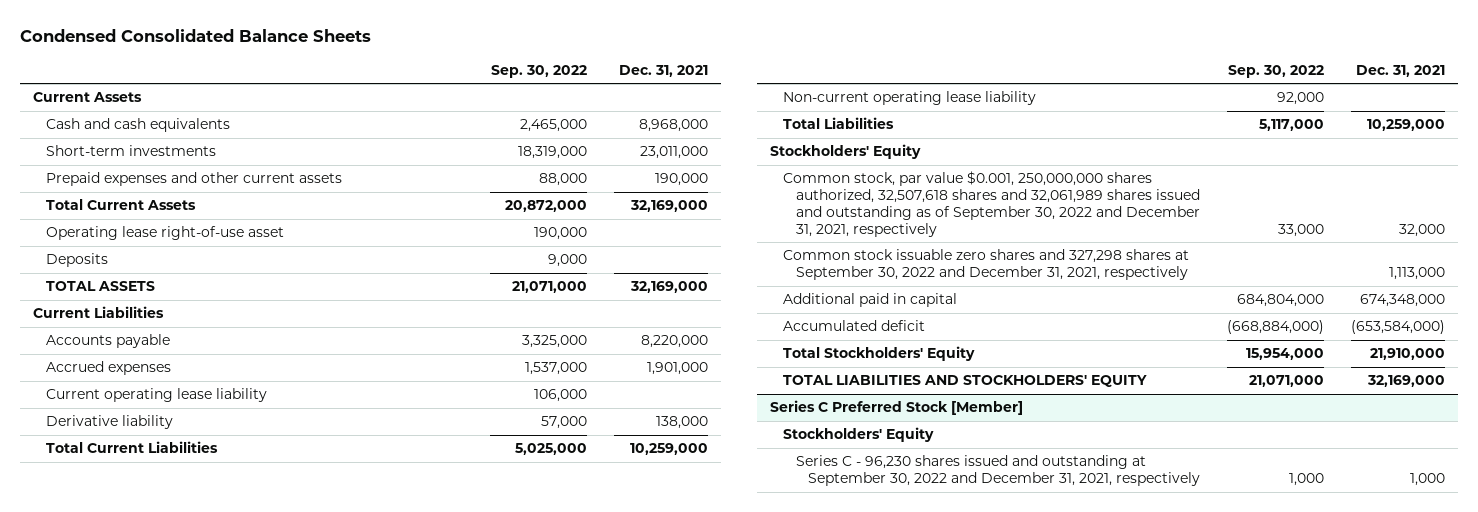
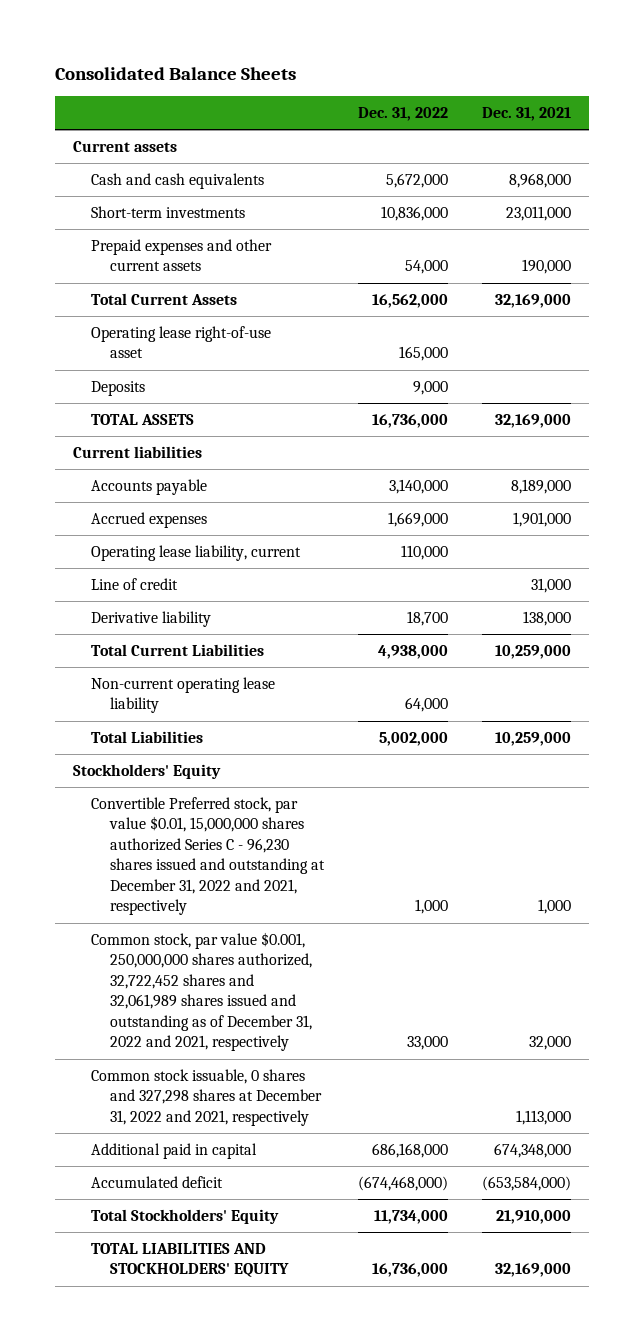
[19,28,371,42] Condensed Consolidated Balance Sheets -> [55,67,297,81] Consolidated Balance Sheets
[490,64,587,78] Sep. 30, 2022 -> none
none -> [358,107,449,122] Dec. 31, 2022
[33,92,143,103] Current Assets -> [72,141,177,153] Current assets
[33,306,165,319] Current Liabilities -> [72,446,202,459] Current liabilities
[640,335,708,349] 8,220,000 -> [511,479,572,495] 8,189,000
[45,388,267,403] Current operating lease liability -> [91,545,302,562] Operating lease liability, current
none -> [91,578,179,591] Line of credit
none -> [91,797,325,916] Convertible Preferred stock, par value $0.01, 15,000,000 shares authorized Series C - 96,230 shares issued and outstanding at December 31, 2022 and 2021, respectively
[783,171,1200,237] Common stock, par value $0.001, 250,000,000 shares authorized, 32,507,618 shares and 32,061,989 shares issued and outstanding as of September 30, 2022 and December 31, 2021, respectively -> [91,932,312,1052] Common stock, par value $0.001, 250,000,000 shares authorized, 32,722,452 shares and 32,061,989 shares issued and outstanding as of December 31, 2022 and 2021, respectively
[783,249,1190,281] Common stock issuable zero shares and 327,298 shares at September 30, 2022 and December 31, 2021, respectively -> [91,1069,322,1126] Common stock issuable, 0 shares and 327,298 shares at December 31, 2022 and 2021, respectively
[770,400,1024,416] Series C Preferred Stock [Member] -> none
[783,427,935,443] Stockholders' Equity -> none
[795,455,1201,487] Series C - 96,230 shares issued and outstanding at September 30, 2022 and December 31, 2021, respectively -> none

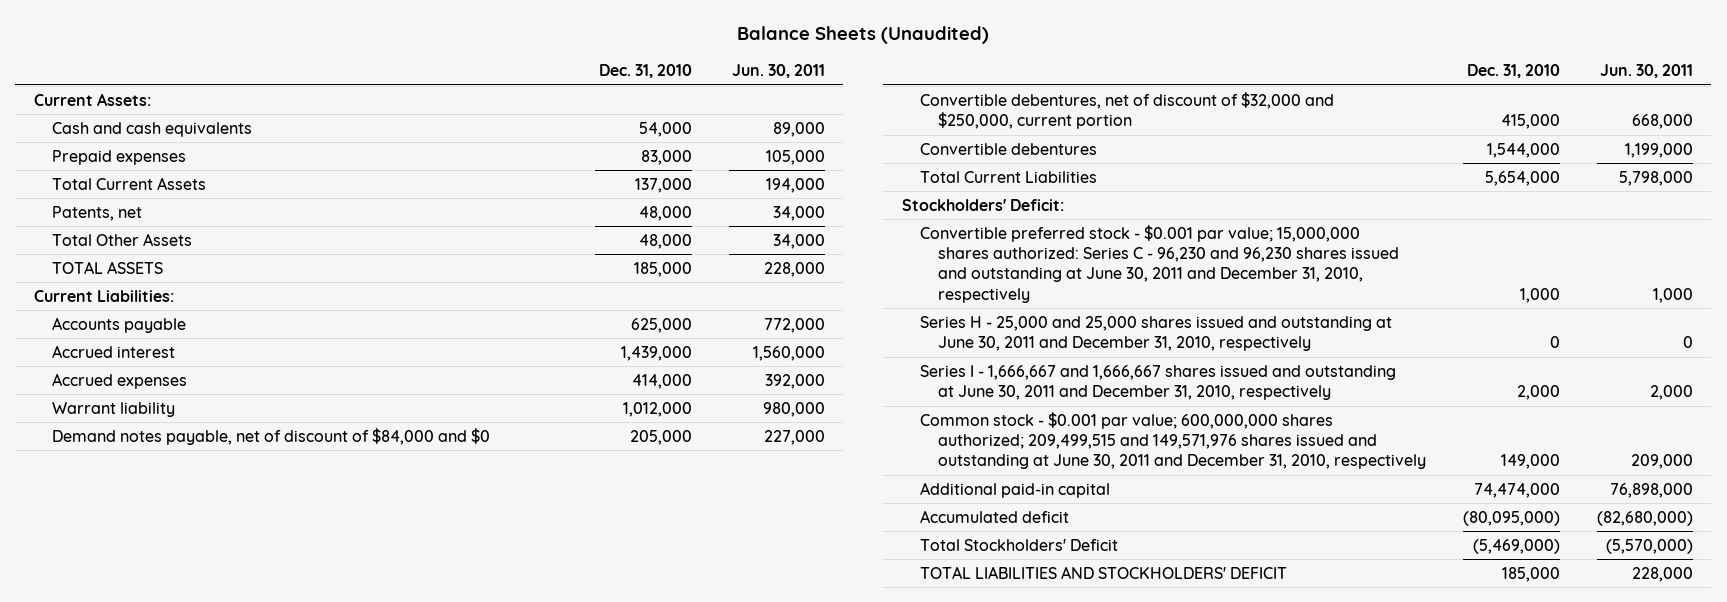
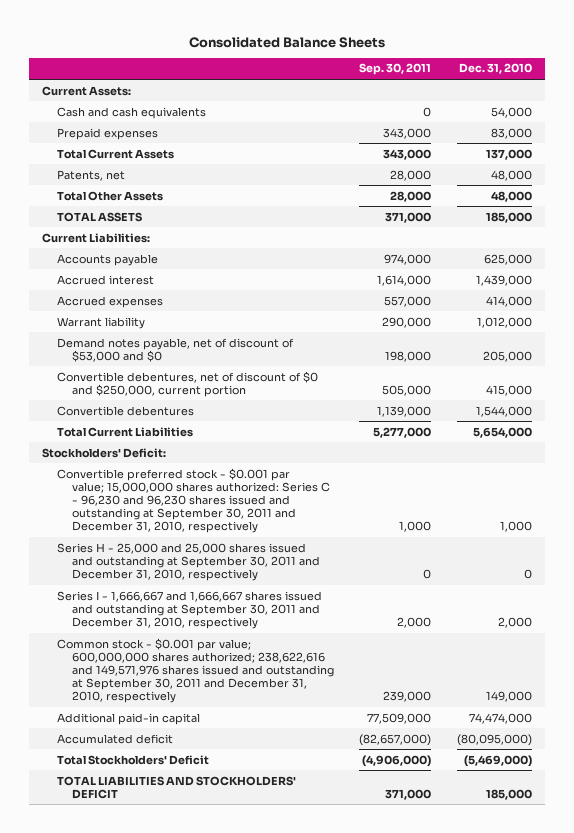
[737,26,990,45] Balance Sheets (Unaudited) -> [188,36,385,48] Consolidated Balance Sheets
[731,64,825,79] Jun. 30, 2011 -> none
none -> [359,63,432,76] Sep. 30, 2011
[51,427,490,445] Demand notes payable, net of discount of $84,000 and $0 -> [56,337,294,362] Demand notes payable, net of discount of $53,000 and $0
[919,91,1334,130] Convertible debentures, net of discount of $32,000 and $250,000, current portion -> [56,370,318,397] Convertible debentures, net of discount of $0 and $250,000, current portion
[919,224,1399,303] Convertible preferred stock - $0.001 par value; 15,000,000 shares authorized: Series C - 96,230 and 96,230 shares issued and outstanding at June 30, 2011 and December 31, 2010, respectively -> [56,467,330,533] Convertible preferred stock - $0.001 par value; 15,000,000 shares authorized: Series C - 96,230 and 96,230 shares issued and outstanding at September 30, 2011 and December 31, 2010, respectively
[919,315,1392,352] Series H - 25,000 and 25,000 shares issued and outstanding at June 30, 2011 and December 31, 2010, respectively -> [56,542,320,581] Series H - 25,000 and 25,000 shares issued and outstanding at September 30, 2011 and December 31, 2010, respectively
[919,364,1396,401] Series I - 1,666,667 and 1,666,667 shares issued and outstanding at June 30, 2011 and December 31, 2010, respectively -> [56,590,322,629] Series I - 1,666,667 and 1,666,667 shares issued and outstanding at September 30, 2011 and December 31, 2010, respectively
[919,411,1426,470] Common stock - $0.001 par value; 600,000,000 shares authorized; 209,499,515 and 149,571,976 shares issued and outstanding at June 30, 2011 and December 31, 2010, respectively -> [56,637,334,703] Common stock - $0.001 par value; 600,000,000 shares authorized; 238,622,616 and 149,571,976 shares issued and outstanding at September 30, 2011 and December 31, 2010, respectively

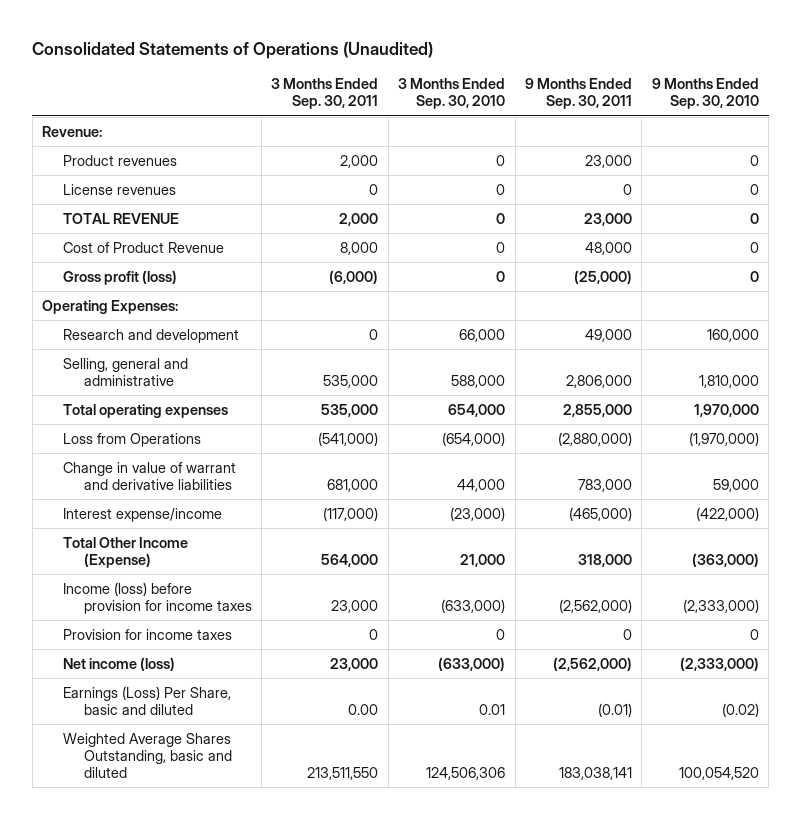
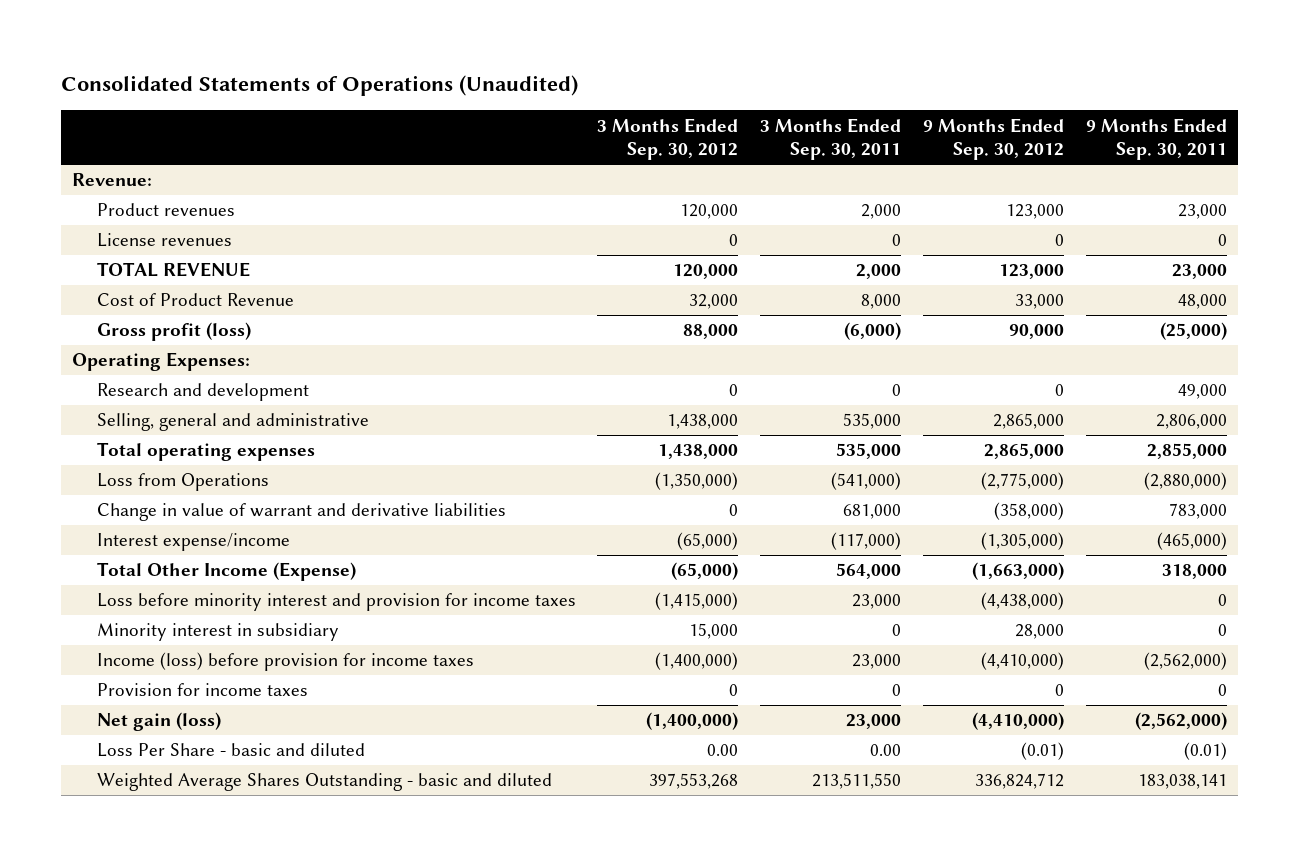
[398,78,506,110] 3 Months Ended Sep. 30, 2010 -> none
[651,78,759,110] 9 Months Ended Sep. 30, 2010 -> none
none -> [597,117,739,161] 3 Months Ended Sep. 30, 2012
none -> [923,117,1065,161] 9 Months Ended Sep. 30, 2012
none -> [96,593,576,612] Loss before minority interest and provision for income taxes
none -> [96,623,339,642] Minority interest in subsidiary
[62,656,175,671] Net income (loss) -> [96,712,221,732] Net gain (loss)
[62,685,231,715] Earnings (Loss) Per Share, basic and diluted -> [96,743,365,758] Loss Per Share - basic and diluted
[62,732,232,778] Weighted Average Shares Outstanding, basic and diluted -> [96,773,552,792] Weighted Average Shares Outstanding - basic and diluted

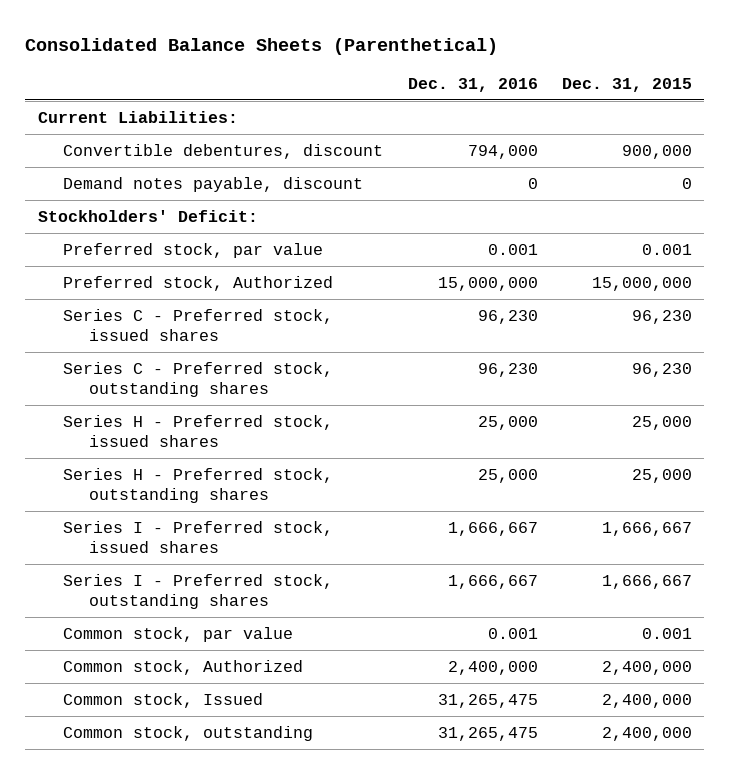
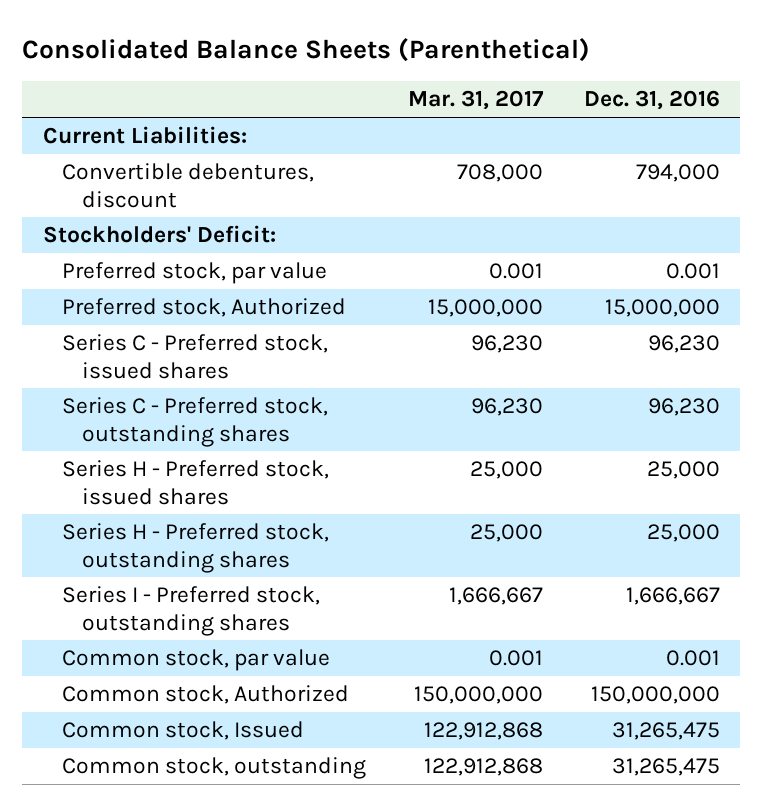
[562,77,693,92] Dec. 31, 2015 -> none
none -> [407,90,544,111] Mar. 31, 2017
[63,176,364,192] Demand notes payable, discount -> none
[63,520,334,554] Series I - Preferred stock, issued shares -> none
[447,660,538,675] 2,400,000 -> [590,686,720,705] 150,000,000

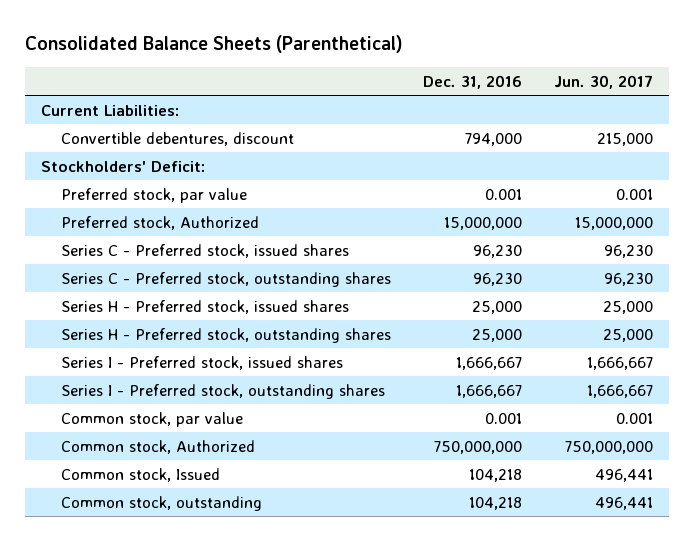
[407,90,544,111] Mar. 31, 2017 -> none
none -> [554,74,654,89] Jun. 30, 2017
none -> [60,355,343,370] Series I - Preferred stock, issued shares
[590,686,720,705] 150,000,000 -> [434,440,523,454] 750,000,000
[611,722,720,741] 31,265,475 -> [469,468,523,482] 104,218
[611,758,720,777] 31,265,475 -> [469,496,523,510] 104,218

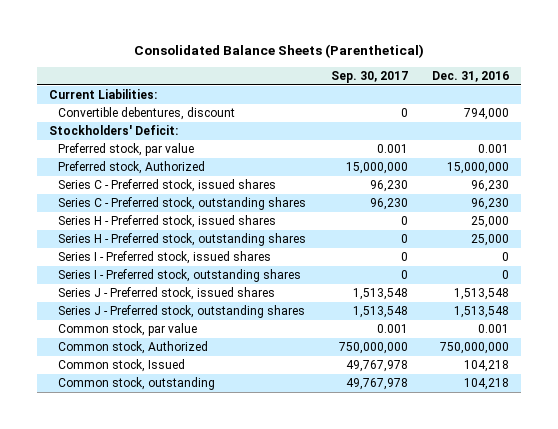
[554,74,654,89] Jun. 30, 2017 -> none
none -> [330,71,408,84] Sep. 30, 2017
[456,356,523,370] 1,666,667 -> [502,251,510,261] 0
[456,384,523,398] 1,666,667 -> [502,269,510,279] 0
none -> [58,286,276,300] Series J - Preferred stock, issued shares
none -> [58,304,306,318] Series J - Preferred stock, outstanding shares

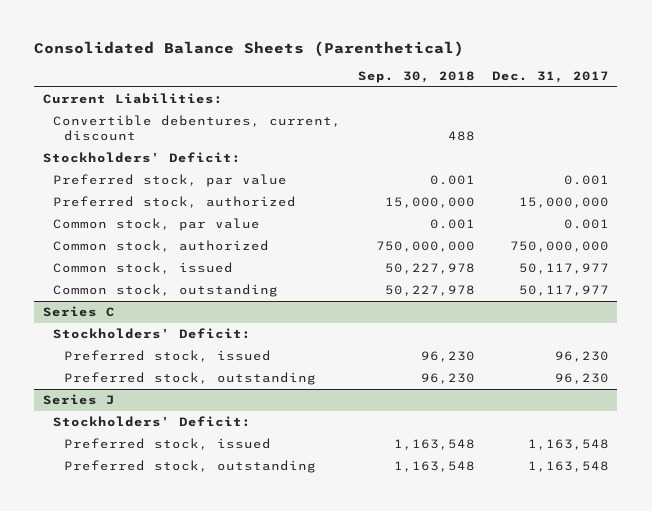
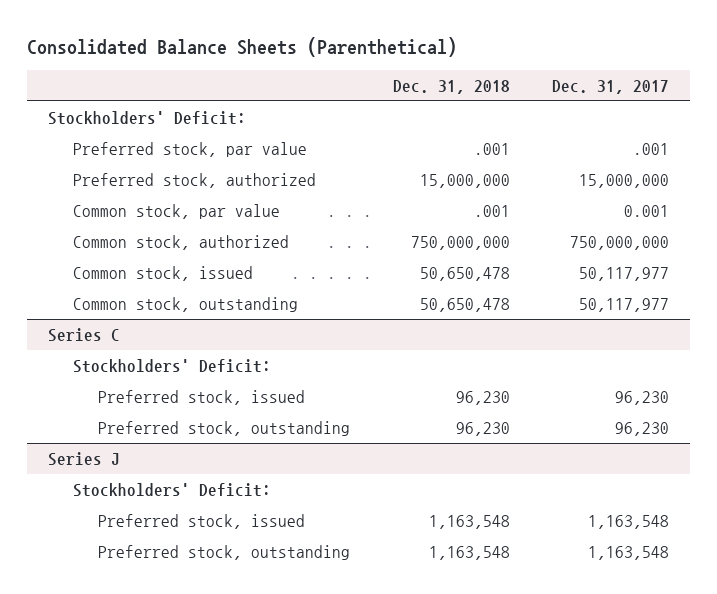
[358,71,476,84] Sep. 30, 2018 -> none
none -> [392,79,510,94] Dec. 31, 2018
[42,93,223,105] Current Liabilities: -> none
[53,115,342,142] Convertible debentures, current, discount -> none
[563,175,609,186] 0.001 -> [632,142,669,155] .001

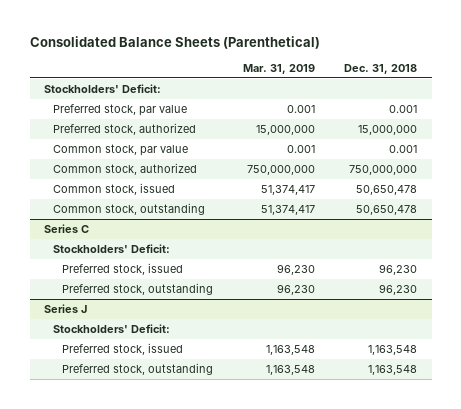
[551,79,669,94] Dec. 31, 2017 -> none
none -> [242,63,315,74] Mar. 31, 2019
[473,142,510,155] .001 -> [388,104,417,113] 0.001
[473,204,510,217] .001 -> [388,144,417,153] 0.001

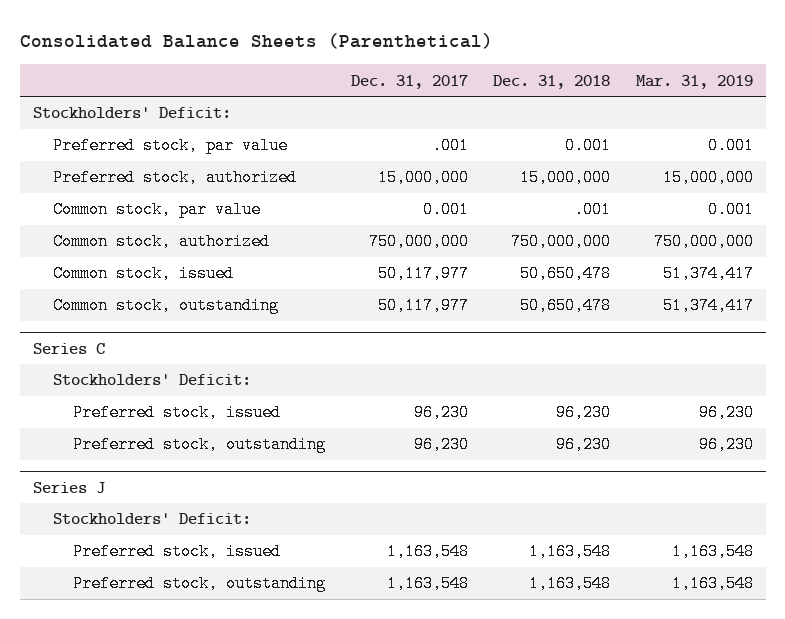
none -> [350,74,468,89] Dec. 31, 2017
[388,144,417,153] 0.001 -> [574,201,612,219] .001

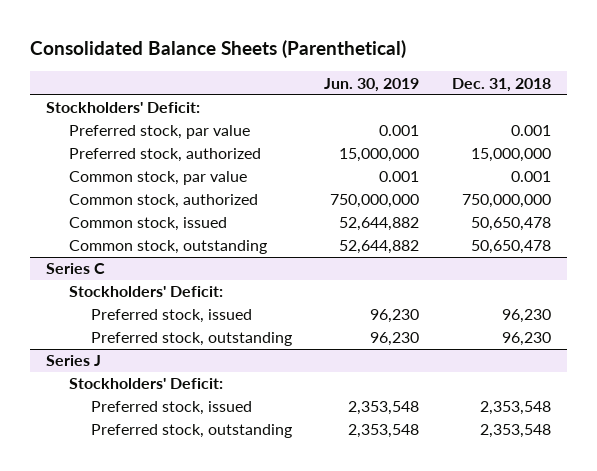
[350,74,468,89] Dec. 31, 2017 -> none
[635,74,753,89] Mar. 31, 2019 -> none
none -> [324,77,420,92] Jun. 30, 2019
[574,201,612,219] .001 -> [510,171,551,183] 0.001
[529,543,612,561] 1,163,548 -> [479,401,551,416] 2,353,548
[529,575,612,593] 1,163,548 -> [479,424,551,439] 2,353,548

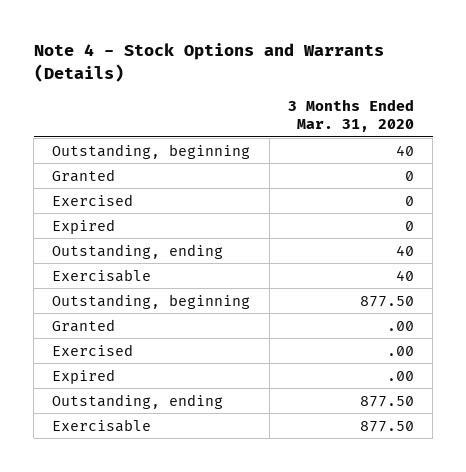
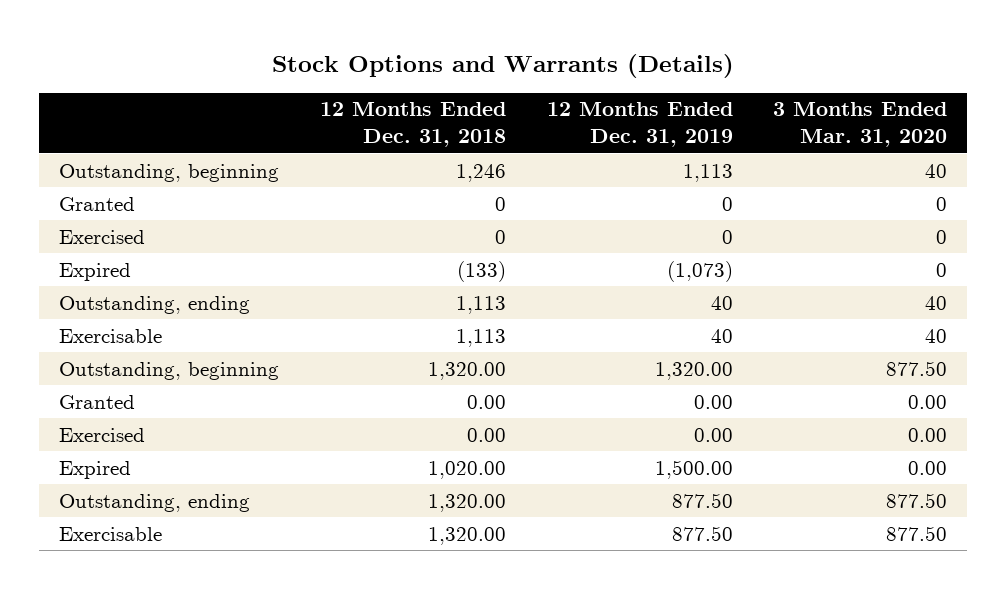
[33,43,384,82] Note 4 - Stock Options and Warrants (Details) -> [272,53,735,78] Stock Options and Warrants (Details)
none -> [319,102,506,148] 12 Months Ended Dec. 31, 2018
none -> [546,102,733,148] 12 Months Ended Dec. 31, 2019
[386,320,414,331] .00 -> [908,394,948,409] 0.00
[386,345,414,356] .00 -> [908,427,948,442] 0.00
[386,370,414,381] .00 -> [908,460,948,475] 0.00

